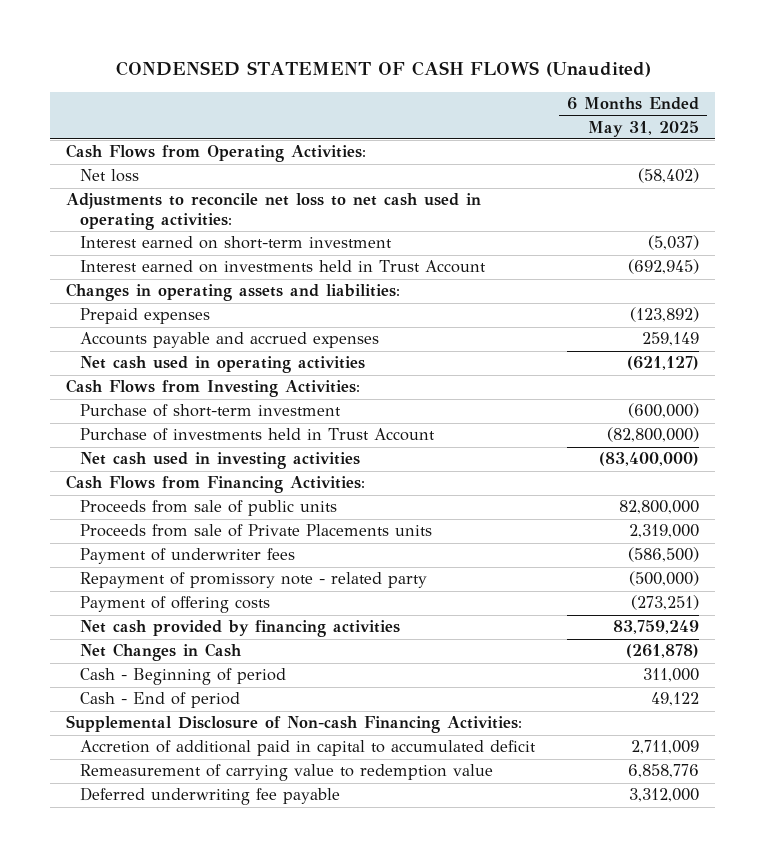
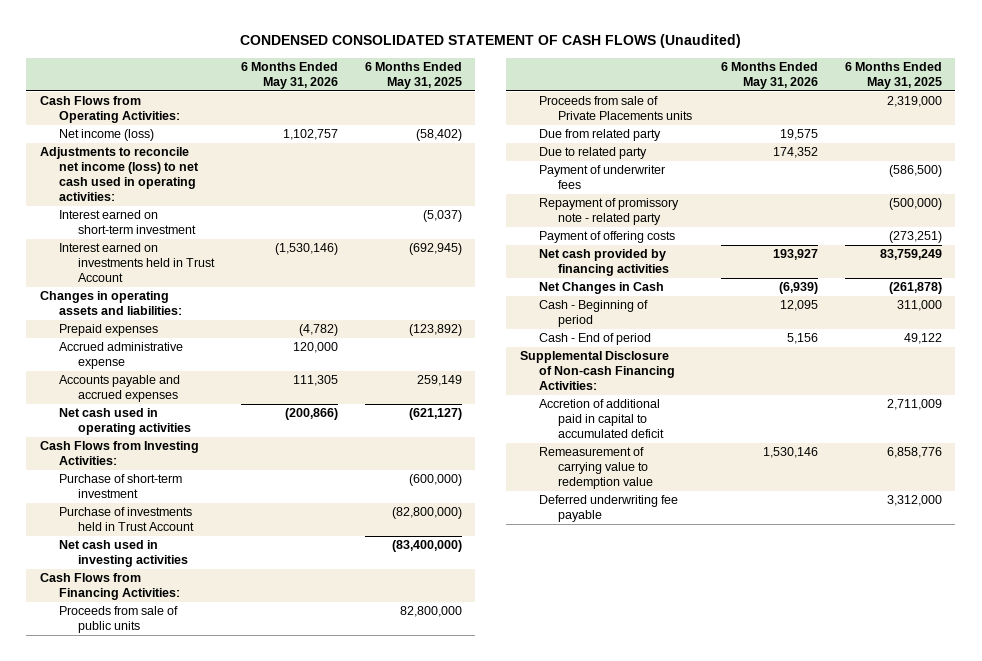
[115,61,651,78] CONDENSED STATEMENT OF CASH FLOWS (Unaudited) -> [239,34,741,49] CONDENSED CONSOLIDATED STATEMENT OF CASH FLOWS (Unaudited)
none -> [240,62,338,89] 6 Months Ended May 31, 2026
[79,169,139,183] Net loss -> [58,129,154,142] Net income (loss)
[66,193,482,230] Adjustments to reconcile net loss to net cash used in operating activities: -> [39,147,199,201] Adjustments to reconcile net income (loss) to net cash used in operating activities:
none -> [58,342,183,370] Accrued administrative expense
none -> [538,129,661,142] Due from related party
none -> [538,147,647,160] Due to related party

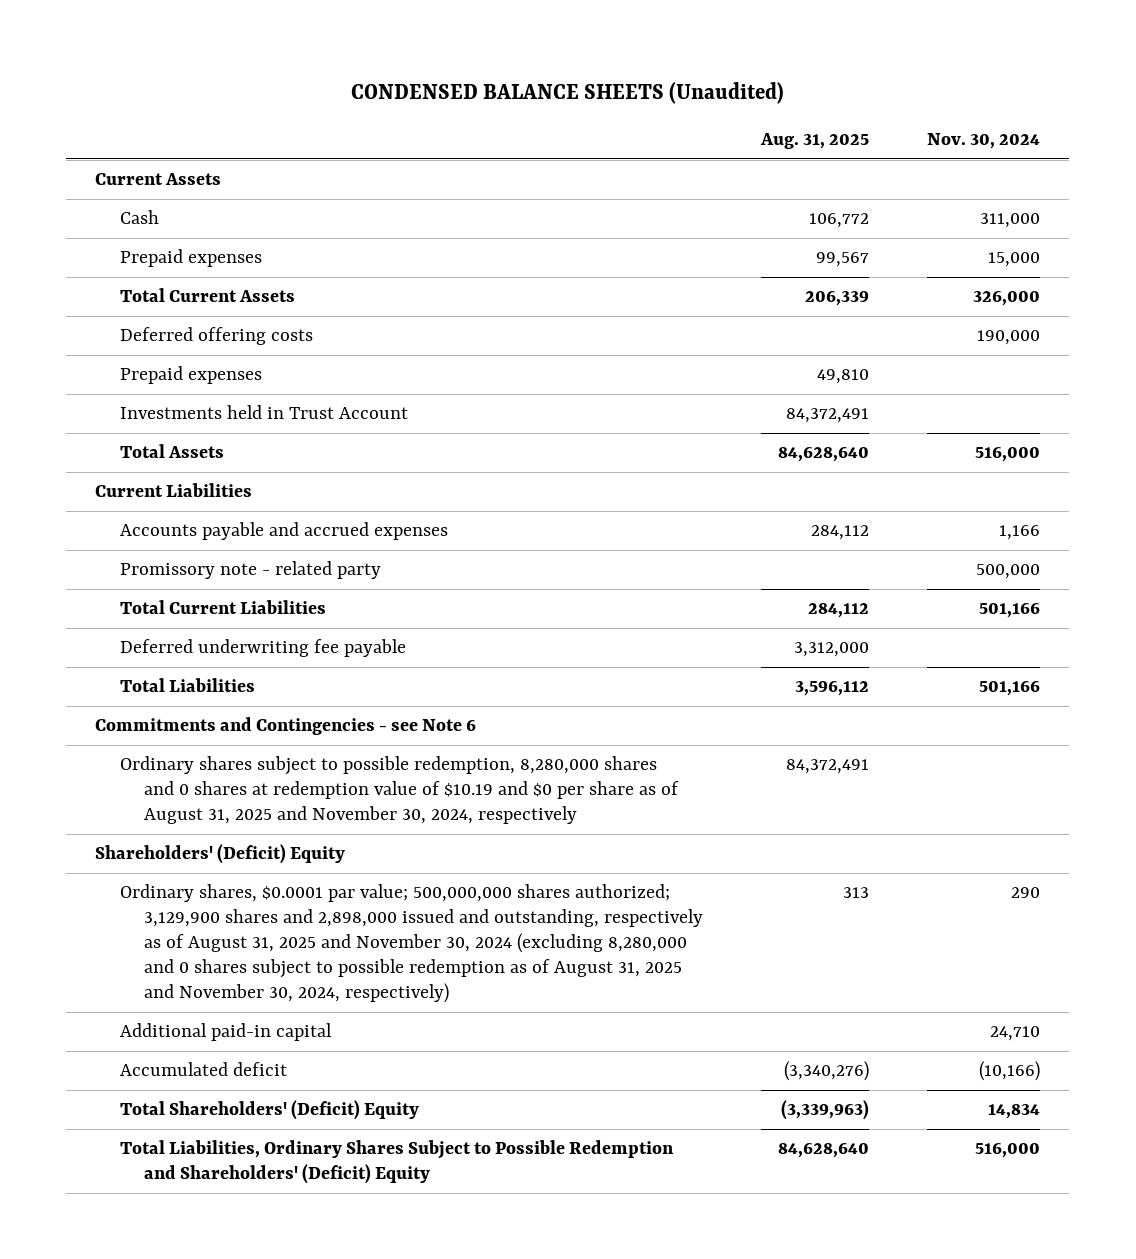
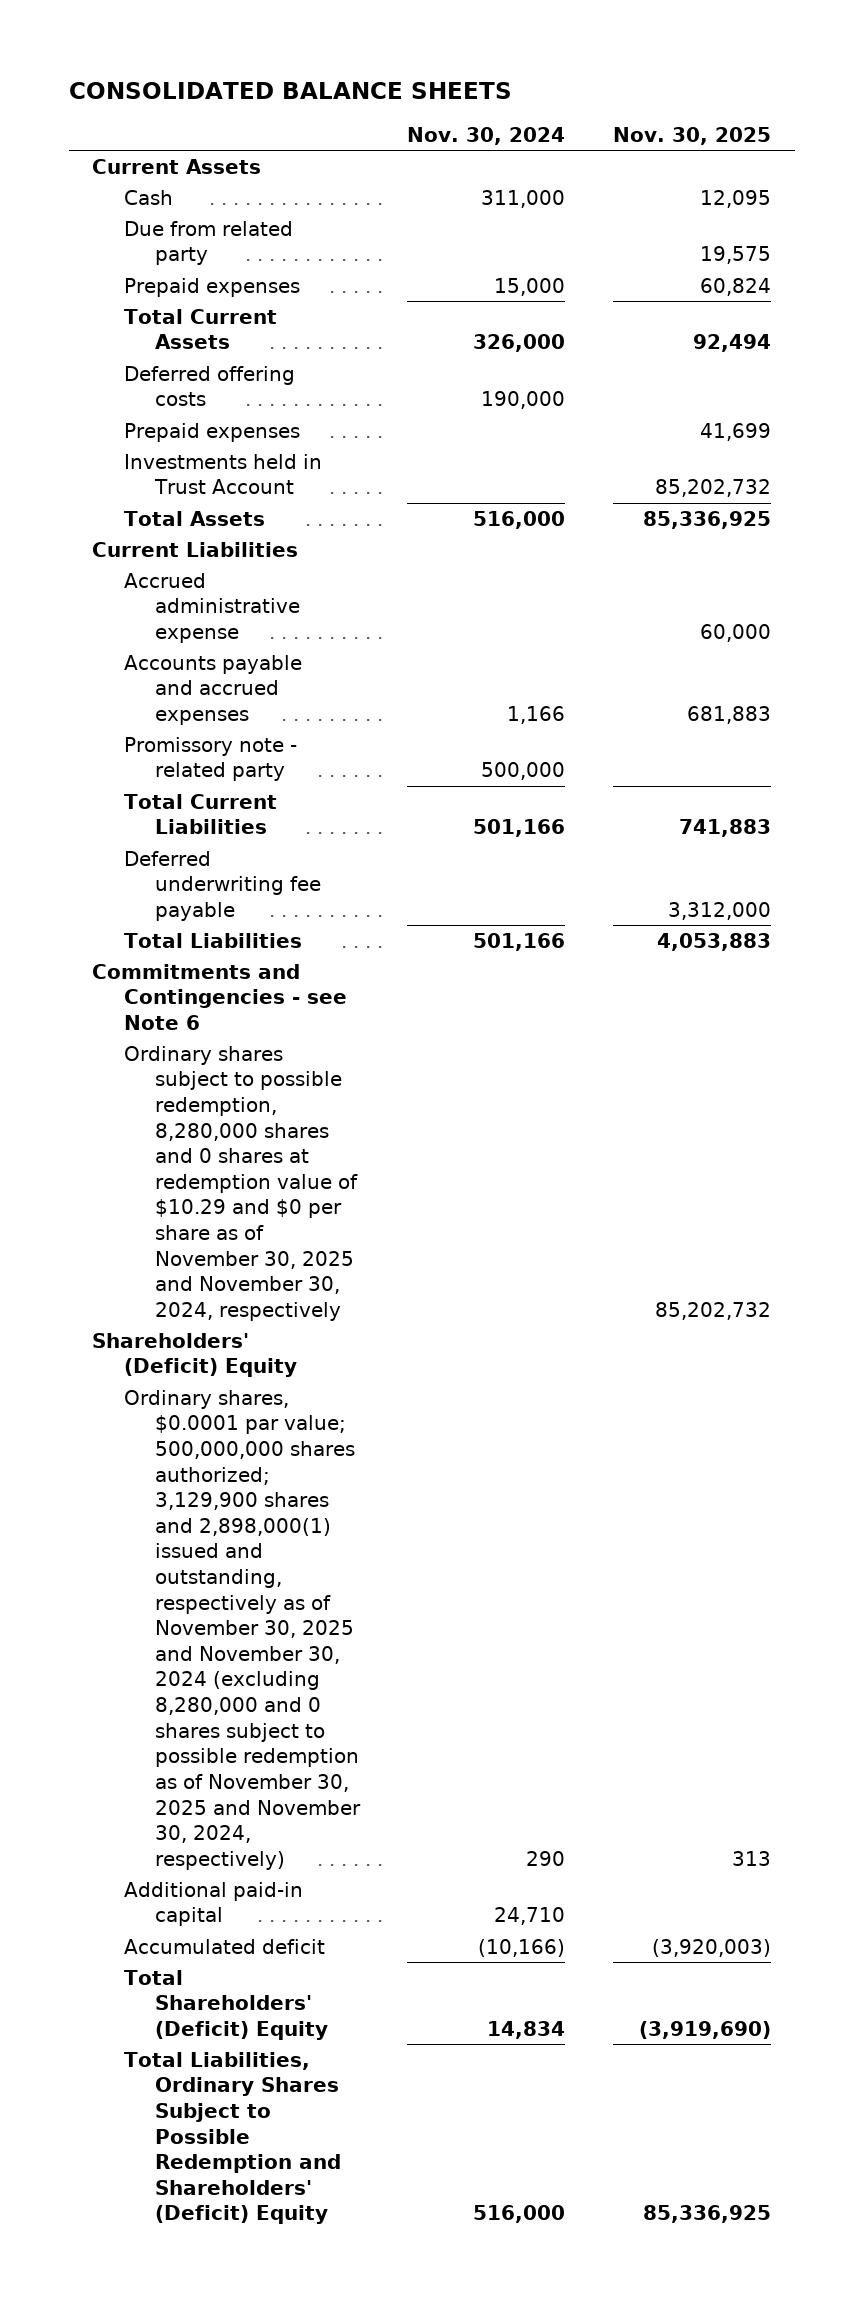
[350,82,784,105] CONDENSED BALANCE SHEETS (Unaudited) -> [68,82,512,100] CONSOLIDATED BALANCE SHEETS
[760,133,870,150] Aug. 31, 2025 -> none
none -> [612,126,771,145] Nov. 30, 2025
none -> [123,220,293,266] Due from related party
none -> [123,572,300,643] Accrued administrative expense
[119,756,680,825] Ordinary shares subject to possible redemption, 8,280,000 shares and 0 shares at redemption value of $10.19 and $0 per share as of August 31, 2025 and November 30, 2024, respectively -> [123,1045,358,1321] Ordinary shares subject to possible redemption, 8,280,000 shares and 0 shares at redemption value of $10.29 and $0 per share as of November 30, 2025 and November 30, 2024, respectively
[119,884,704,1004] Ordinary shares, $0.0001 par value; 500,000,000 shares authorized; 3,129,900 shares and 2,898,000 issued and outstanding, respectively as of August 31, 2025 and November 30, 2024 (excluding 8,280,000 and 0 shares subject to possible redemption as of August 31, 2025 and November 30, 2024, respectively) -> [123,1389,361,1870] Ordinary shares, $0.0001 par value; 500,000,000 shares authorized; 3,129,900 shares and 2,898,000(1) issued and outstanding, respectively as of November 30, 2025 and November 30, 2024 (excluding 8,280,000 and 0 shares subject to possible redemption as of November 30, 2025 and November 30, 2024, respectively)

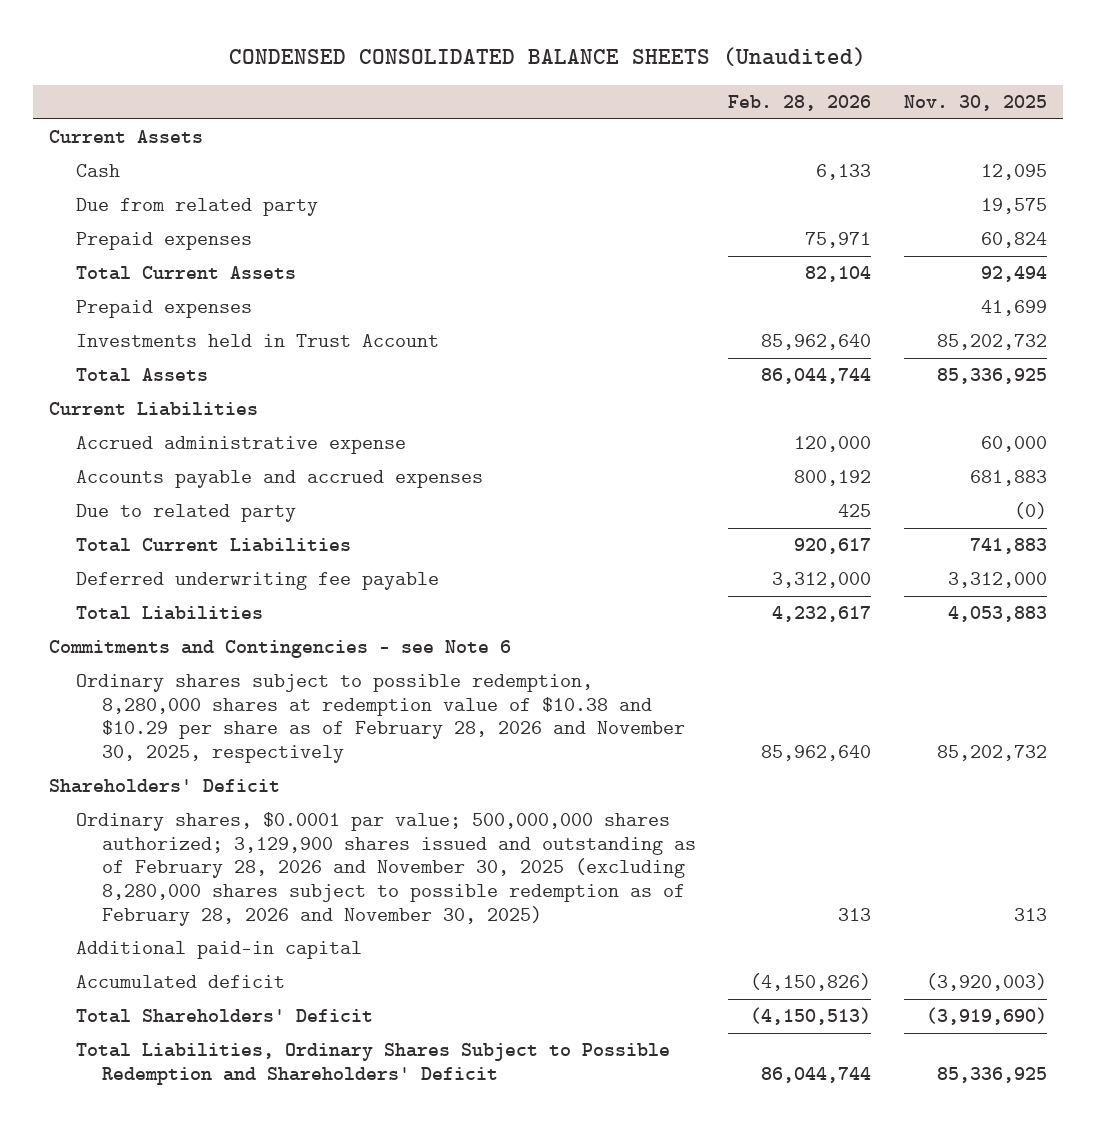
[68,82,512,100] CONSOLIDATED BALANCE SHEETS -> [229,47,867,67] CONDENSED CONSOLIDATED BALANCE SHEETS (Unaudited)
[407,126,566,145] Nov. 30, 2024 -> none
none -> [728,94,872,111] Feb. 28, 2026
[123,365,295,407] Deferred offering costs -> none
[123,736,297,782] Promissory note - related party -> none
none -> [75,504,296,523] Due to related party
[123,1045,358,1321] Ordinary shares subject to possible redemption, 8,280,000 shares and 0 shares at redemption value of $10.29 and $0 per share as of November 30, 2025 and November 30, 2024, respectively -> [75,674,685,763] Ordinary shares subject to possible redemption, 8,280,000 shares at redemption value of $10.38 and $10.29 per share as of February 28, 2026 and November 30, 2025, respectively
[92,1332,297,1378] Shareholders' (Deficit) Equity -> [49,779,281,794] Shareholders' Deficit
[123,1389,361,1870] Ordinary shares, $0.0001 par value; 500,000,000 shares authorized; 3,129,900 shares and 2,898,000(1) issued and outstanding, respectively as of November 30, 2025 and November 30, 2024 (excluding 8,280,000 and 0 shares subject to possible redemption as of November 30, 2025 and November 30, 2024, respectively) -> [75,812,696,926] Ordinary shares, $0.0001 par value; 500,000,000 shares authorized; 3,129,900 shares issued and outstanding as of February 28, 2026 and November 30, 2025 (excluding 8,280,000 shares subject to possible redemption as of February 28, 2026 and November 30, 2025)
[123,1969,328,2040] Total Shareholders' (Deficit) Equity -> [75,1009,373,1024] Total Shareholders' Deficit
[123,2051,341,2225] Total Liabilities, Ordinary Shares Subject to Possible Redemption and Shareholders' (Deficit) Equity -> [75,1043,670,1085] Total Liabilities, Ordinary Shares Subject to Possible Redemption and Shareholders' Deficit

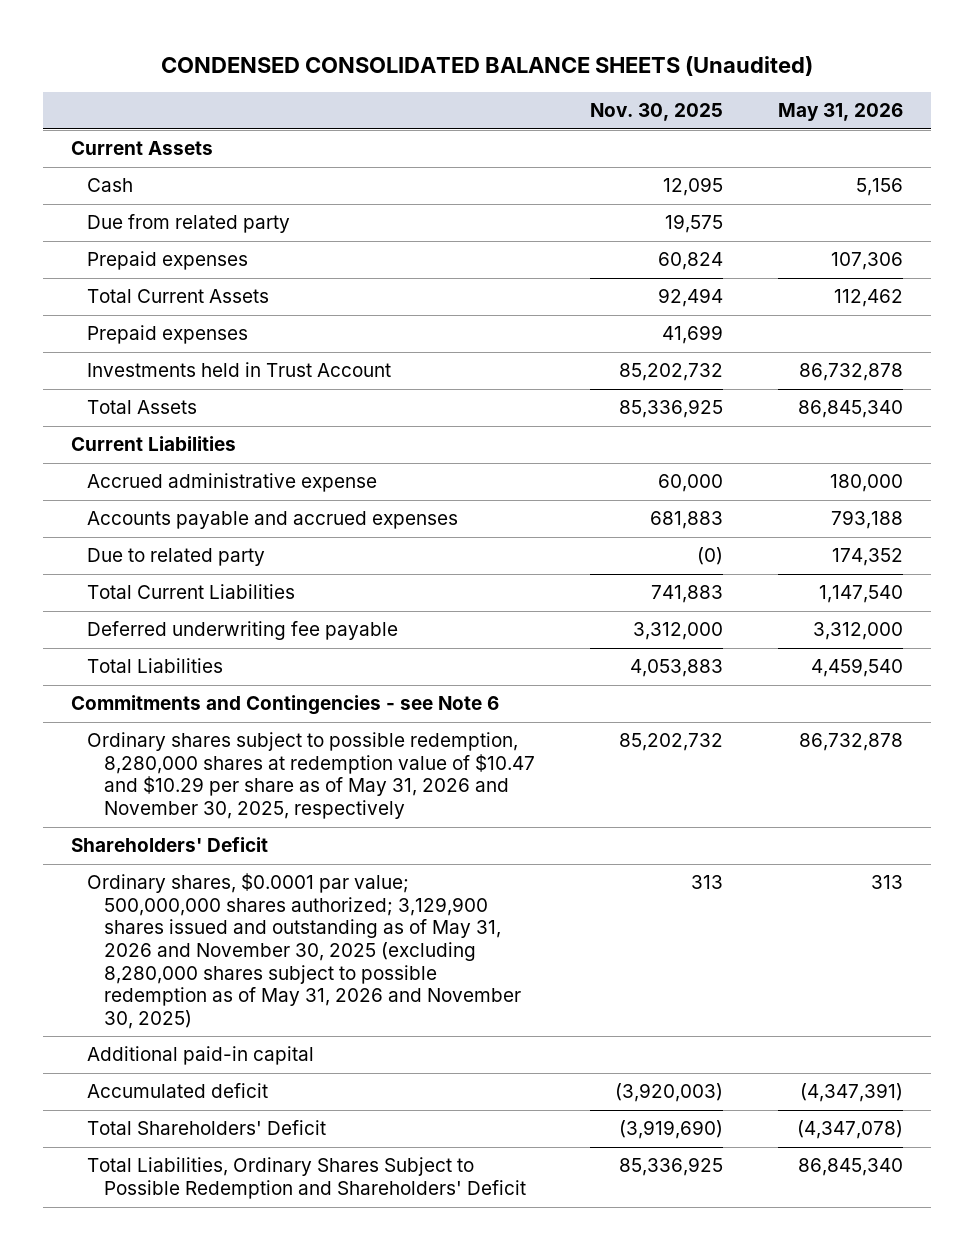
[728,94,872,111] Feb. 28, 2026 -> none
none -> [778,103,904,122] May 31, 2026
[75,674,685,763] Ordinary shares subject to possible redemption, 8,280,000 shares at redemption value of $10.38 and $10.29 per share as of February 28, 2026 and November 30, 2025, respectively -> [87,732,536,820] Ordinary shares subject to possible redemption, 8,280,000 shares at redemption value of $10.47 and $10.29 per share as of May 31, 2026 and November 30, 2025, respectively
[75,812,696,926] Ordinary shares, $0.0001 par value; 500,000,000 shares authorized; 3,129,900 shares issued and outstanding as of February 28, 2026 and November 30, 2025 (excluding 8,280,000 shares subject to possible redemption as of February 28, 2026 and November 30, 2025) -> [87,873,522,1029] Ordinary shares, $0.0001 par value; 500,000,000 shares authorized; 3,129,900 shares issued and outstanding as of May 31, 2026 and November 30, 2025 (excluding 8,280,000 shares subject to possible redemption as of May 31, 2026 and November 30, 2025)

